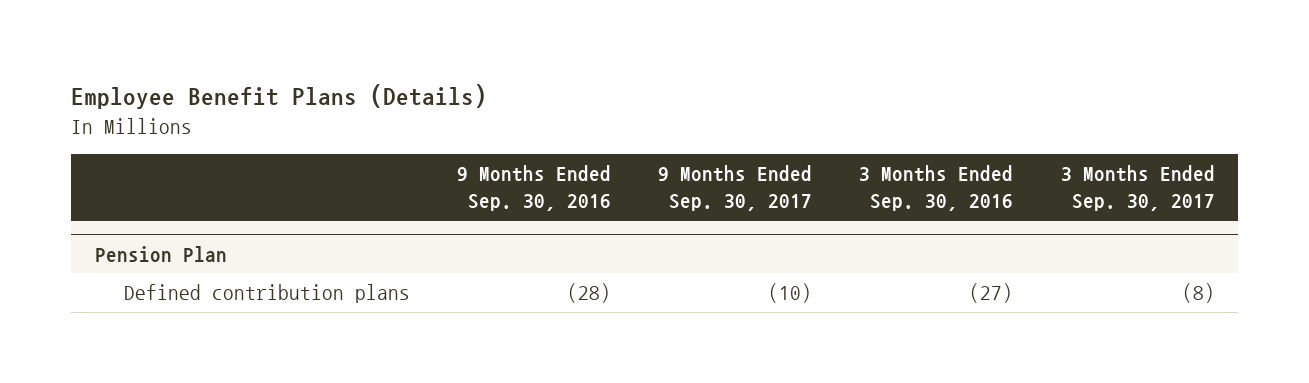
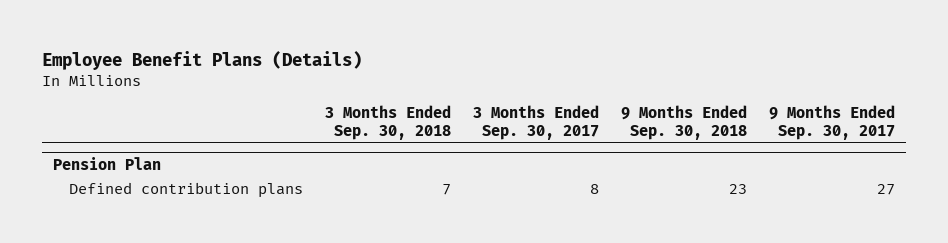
[457,165,612,212] 9 Months Ended Sep. 30, 2016 -> none
[859,165,1014,212] 3 Months Ended Sep. 30, 2016 -> none
none -> [325,105,452,140] 3 Months Ended Sep. 30, 2018
none -> [621,105,748,140] 9 Months Ended Sep. 30, 2018
[768,283,813,304] (10) -> [876,184,895,196] 27
[1181,283,1215,304] (8) -> [590,184,600,195] 8

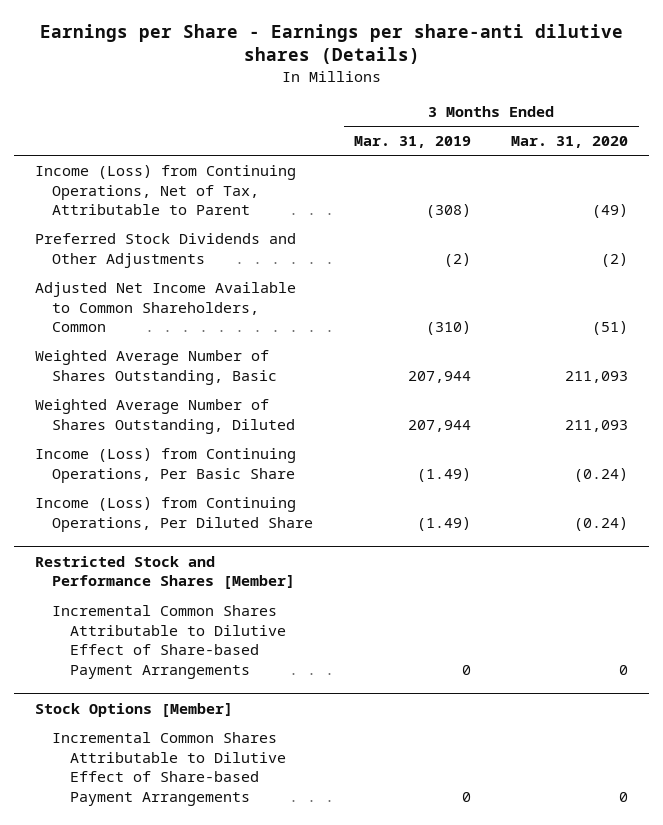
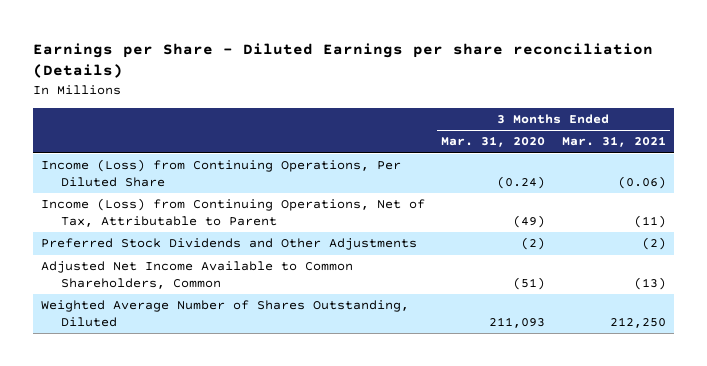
[39,23,623,65] Earnings per Share - Earnings per share-anti dilutive shares (Details) -> [32,43,653,79] Earnings per Share - Diluted Earnings per share reconciliation (Details)
[353,136,471,149] Mar. 31, 2019 -> none
none -> [561,136,666,148] Mar. 31, 2021
[34,497,314,532] Income (Loss) from Continuing Operations, Per Diluted Share -> [41,159,402,187] Income (Loss) from Continuing Operations, Per Diluted Share
[34,350,278,385] Weighted Average Number of Shares Outstanding, Basic -> none
[34,448,296,483] Income (Loss) from Continuing Operations, Per Basic Share -> none
[34,555,296,590] Restricted Stock and Performance Shares [Member] -> none
[52,605,287,679] Incremental Common Shares Attributable to Dilutive Effect of Share-based Payment Arrangements -> none
[34,702,233,717] Stock Options [Member] -> none
[52,732,287,806] Incremental Common Shares Attributable to Dilutive Effect of Share-based Payment Arrangements -> none

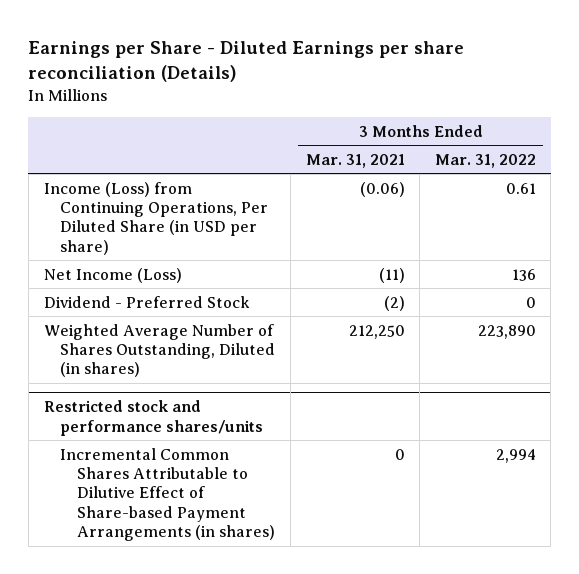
[441,136,546,148] Mar. 31, 2020 -> none
none -> [434,153,536,168] Mar. 31, 2022
[41,261,354,289] Adjusted Net Income Available to Common Shareholders, Common -> none
[41,159,402,187] Income (Loss) from Continuing Operations, Per Diluted Share -> [43,181,269,255] Income (Loss) from Continuing Operations, Per Diluted Share (in USD per share)
[41,198,426,227] Income (Loss) from Continuing Operations, Net of Tax, Attributable to Parent -> [43,267,182,283] Net Income (Loss)
[41,238,418,251] Preferred Stock Dividends and Other Adjustments -> [43,295,250,308] Dividend - Preferred Stock
[41,300,410,327] Weighted Average Number of Shares Outstanding, Diluted -> [43,323,276,378] Weighted Average Number of Shares Outstanding, Diluted (in shares)
none -> [43,400,264,436] Restricted stock and performance shares/units
none -> [60,447,276,542] Incremental Common Shares Attributable to Dilutive Effect of Share-based Payment Arrangements (in shares)

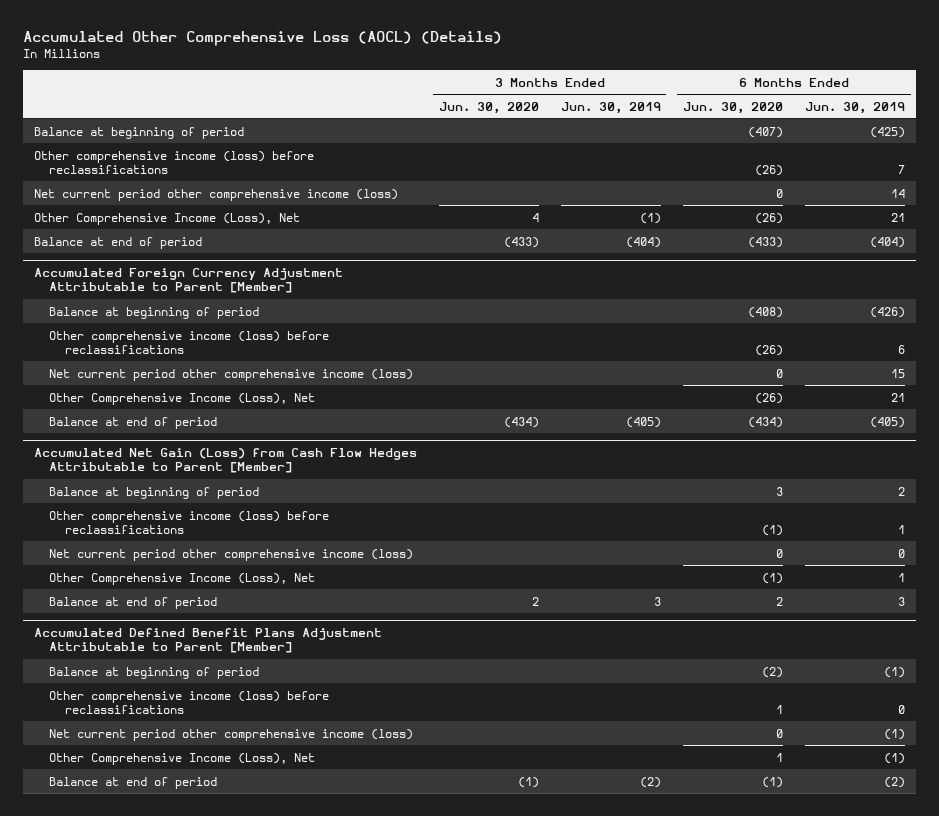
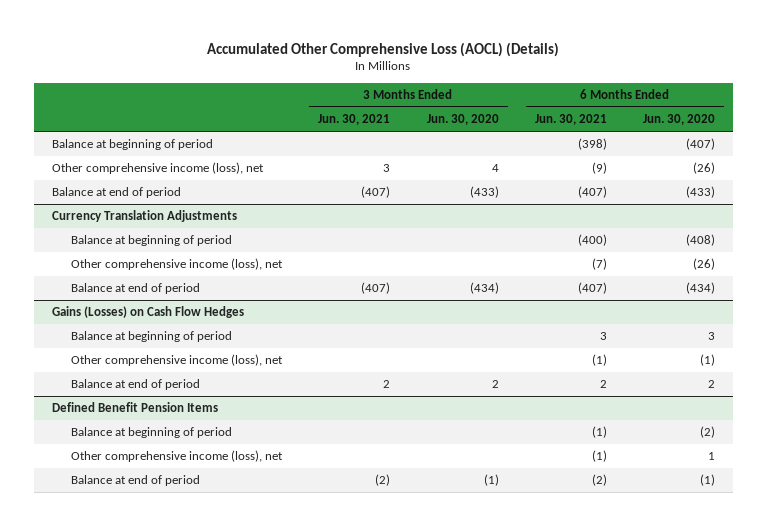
[560,101,661,114] Jun. 30, 2019 -> none
[805,101,906,114] Jun. 30, 2019 -> none
none -> [318,114,391,126] Jun. 30, 2021
none -> [534,114,607,126] Jun. 30, 2021
[33,150,314,175] Other comprehensive income (loss) before reclassifications -> none
[33,188,398,201] Net current period other comprehensive income (loss) -> none
[33,212,300,225] Other Comprehensive Income (Loss), Net -> [52,162,265,175] Other comprehensive income (loss), net
[33,267,343,294] Accumulated Foreign Currency Adjustment Attributable to Parent [Member] -> [52,210,238,223] Currency Translation Adjustments
[49,330,330,355] Other comprehensive income (loss) before reclassifications -> none
[49,368,414,381] Net current period other comprehensive income (loss) -> none
[49,392,316,405] Other Comprehensive Income (Loss), Net -> [71,258,284,271] Other comprehensive income (loss), net
[33,447,417,474] Accumulated Net Gain (Loss) from Cash Flow Hedges Attributable to Parent [Member] -> [52,306,245,319] Gains (Losses) on Cash Flow Hedges
[49,510,330,535] Other comprehensive income (loss) before reclassifications -> none
[49,548,414,561] Net current period other comprehensive income (loss) -> none
[49,572,316,585] Other Comprehensive Income (Loss), Net -> [71,354,284,367] Other comprehensive income (loss), net
[33,627,382,654] Accumulated Defined Benefit Plans Adjustment Attributable to Parent [Member] -> [52,402,219,413] Defined Benefit Pension Items
[49,690,330,715] Other comprehensive income (loss) before reclassifications -> none
[49,728,414,741] Net current period other comprehensive income (loss) -> none
[49,752,316,765] Other Comprehensive Income (Loss), Net -> [71,450,284,463] Other comprehensive income (loss), net

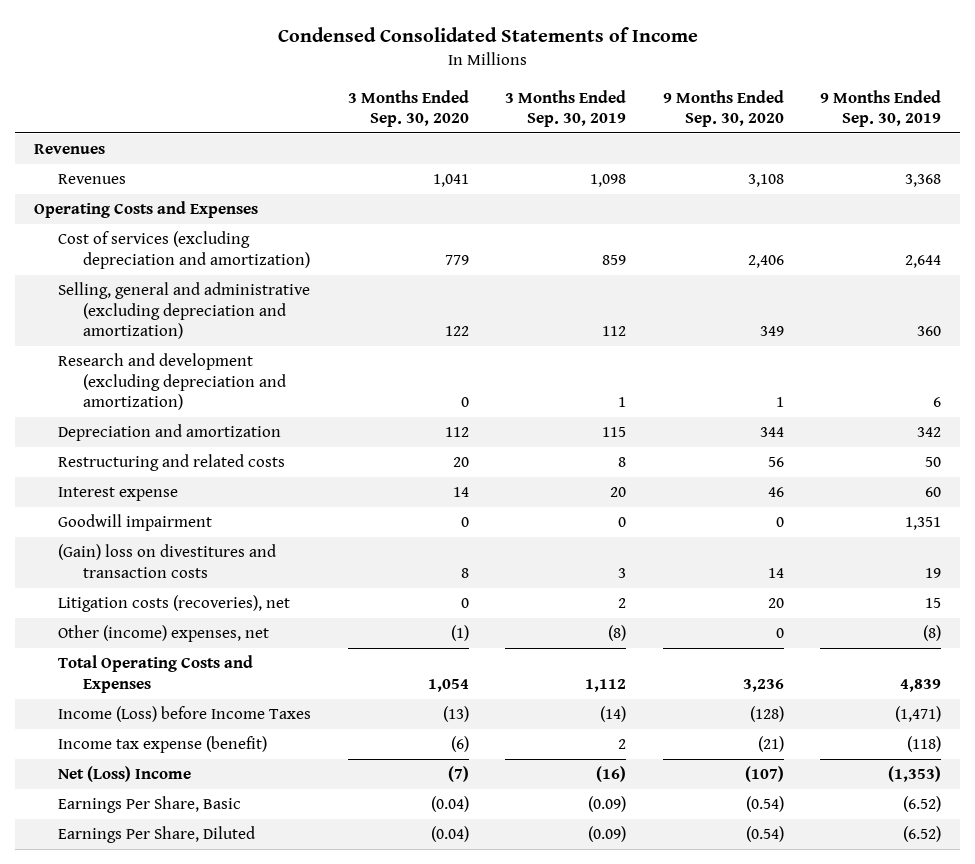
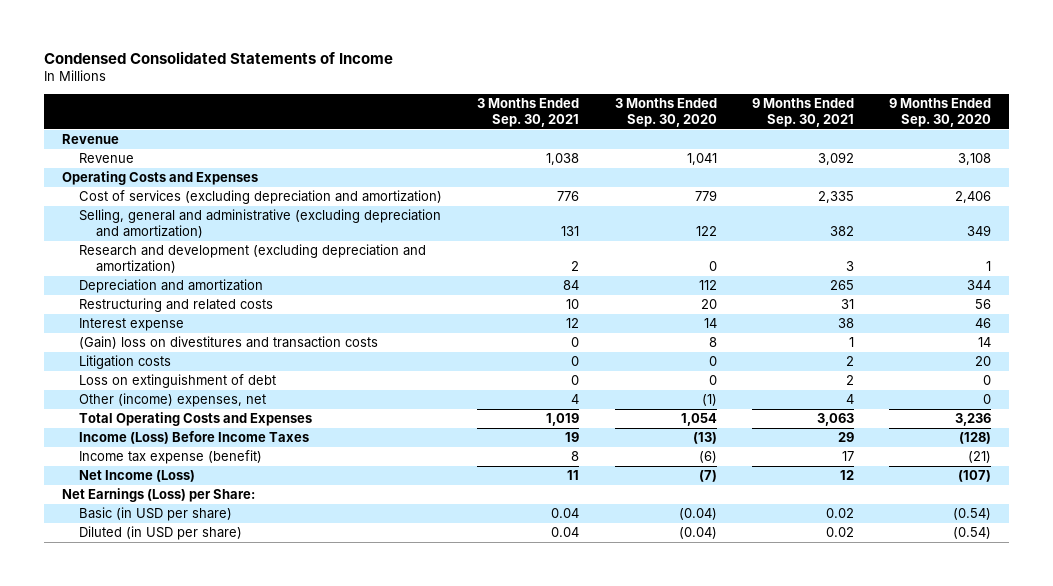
[505,89,627,127] 3 Months Ended Sep. 30, 2019 -> none
[820,89,942,127] 9 Months Ended Sep. 30, 2019 -> none
none -> [477,98,580,128] 3 Months Ended Sep. 30, 2021
none -> [751,98,854,128] 9 Months Ended Sep. 30, 2021
[33,144,105,155] Revenues -> [61,134,119,145] Revenue
[58,174,127,185] Revenues -> [79,153,135,164] Revenue
[58,514,213,532] Goodwill impairment -> none
[58,595,291,613] Litigation costs (recoveries), net -> [79,355,172,370] Litigation costs
none -> [79,374,277,389] Loss on extinguishment of debt
[58,706,312,723] Income (Loss) before Income Taxes -> [79,431,310,445] Income (Loss) Before Income Taxes
[58,766,192,783] Net (Loss) Income -> [79,470,196,483] Net Income (Loss)
none -> [61,488,255,503] Net Earnings (Loss) per Share:
[58,796,242,814] Earnings Per Share, Basic -> [79,507,233,522] Basic (in USD per share)
[58,826,256,844] Earnings Per Share, Diluted -> [79,526,243,541] Diluted (in USD per share)

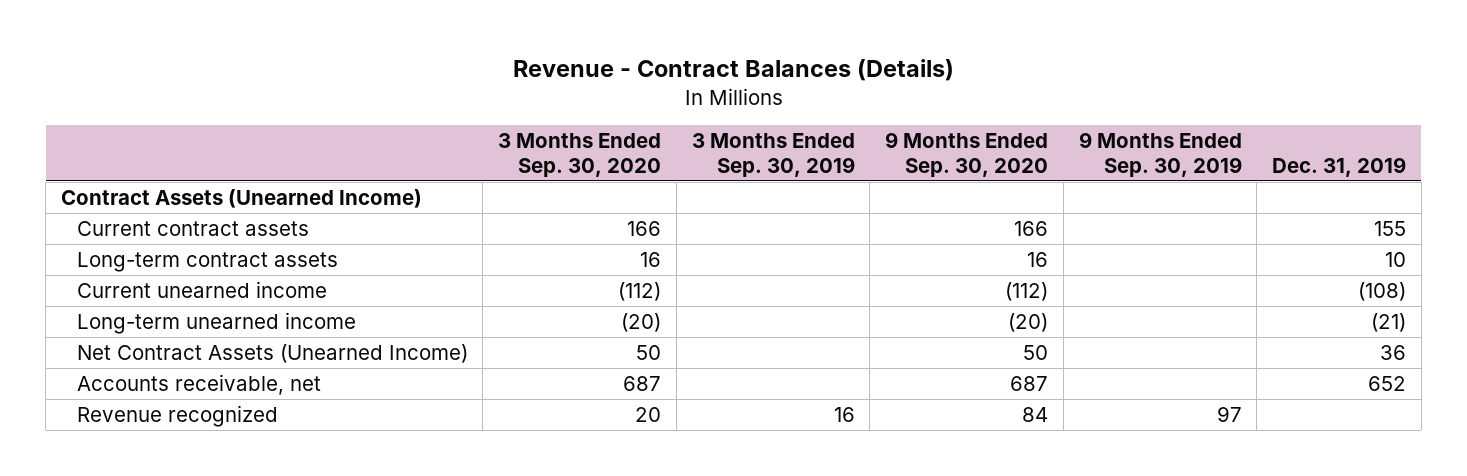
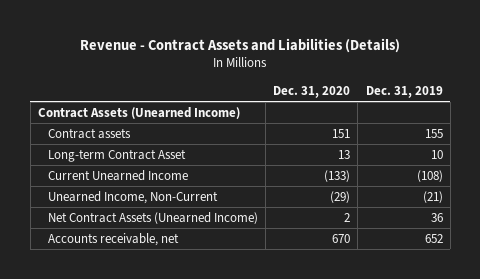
[512,59,954,82] Revenue - Contract Balances (Details) -> [80,38,401,54] Revenue - Contract Assets and Liabilities (Details)
[498,132,662,177] 3 Months Ended Sep. 30, 2020 -> none
[691,132,855,177] 3 Months Ended Sep. 30, 2019 -> none
[885,131,1049,177] 9 Months Ended Sep. 30, 2020 -> none
[1078,131,1242,177] 9 Months Ended Sep. 30, 2019 -> none
none -> [273,86,351,99] Dec. 31, 2020
[76,220,309,236] Current contract assets -> [47,127,131,139] Contract assets
[76,251,338,272] Long-term contract assets -> [47,148,186,162] Long-term Contract Asset
[76,280,327,298] Current unearned income -> [47,169,188,181] Current Unearned Income
[76,311,356,334] Long-term unearned income -> [47,190,218,204] Unearned Income, Non-Current
[76,404,278,427] Revenue recognized -> none

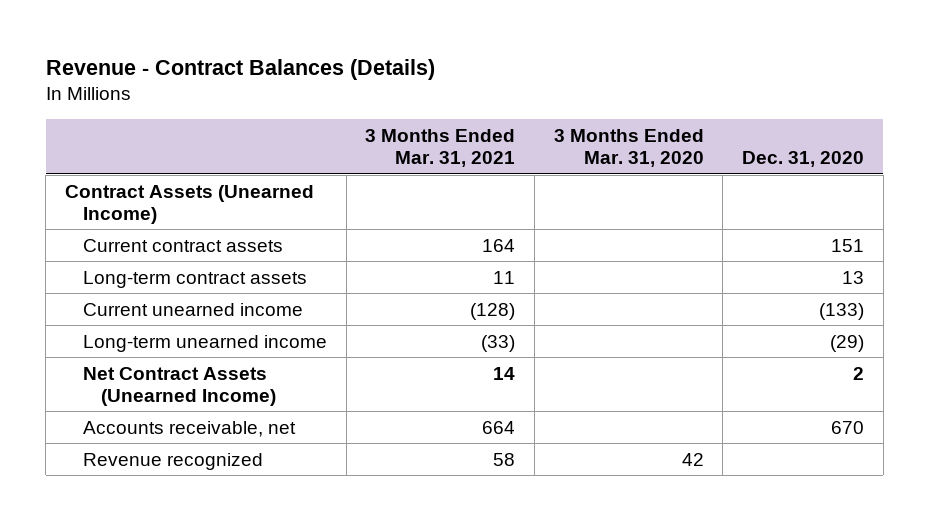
[80,38,401,54] Revenue - Contract Assets and Liabilities (Details) -> [45,58,435,80] Revenue - Contract Balances (Details)
[365,86,443,99] Dec. 31, 2019 -> none
none -> [365,128,516,167] 3 Months Ended Mar. 31, 2021
none -> [553,128,704,167] 3 Months Ended Mar. 31, 2020
[47,127,131,139] Contract assets -> [83,238,284,252] Current contract assets
[47,148,186,162] Long-term Contract Asset -> [83,270,308,288] Long-term contract assets
[47,169,188,181] Current Unearned Income -> [83,302,304,316] Current unearned income
[47,190,218,204] Unearned Income, Non-Current -> [83,334,328,352] Long-term unearned income
none -> [83,452,264,470] Revenue recognized

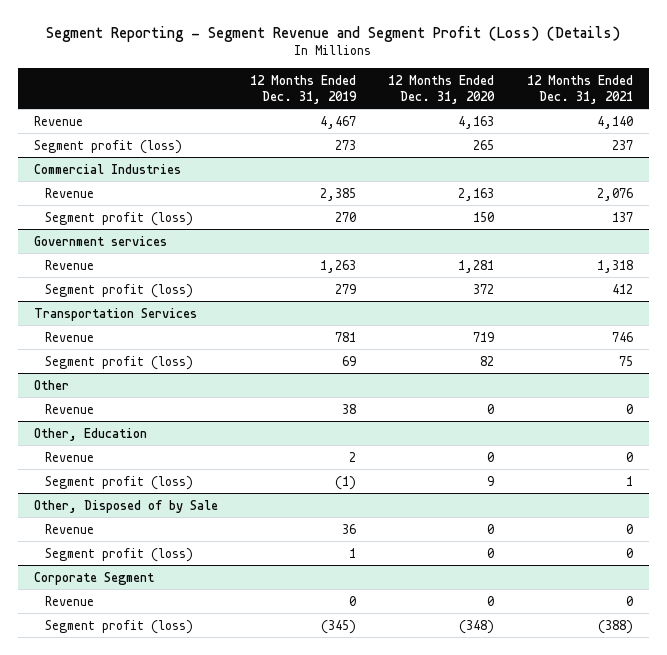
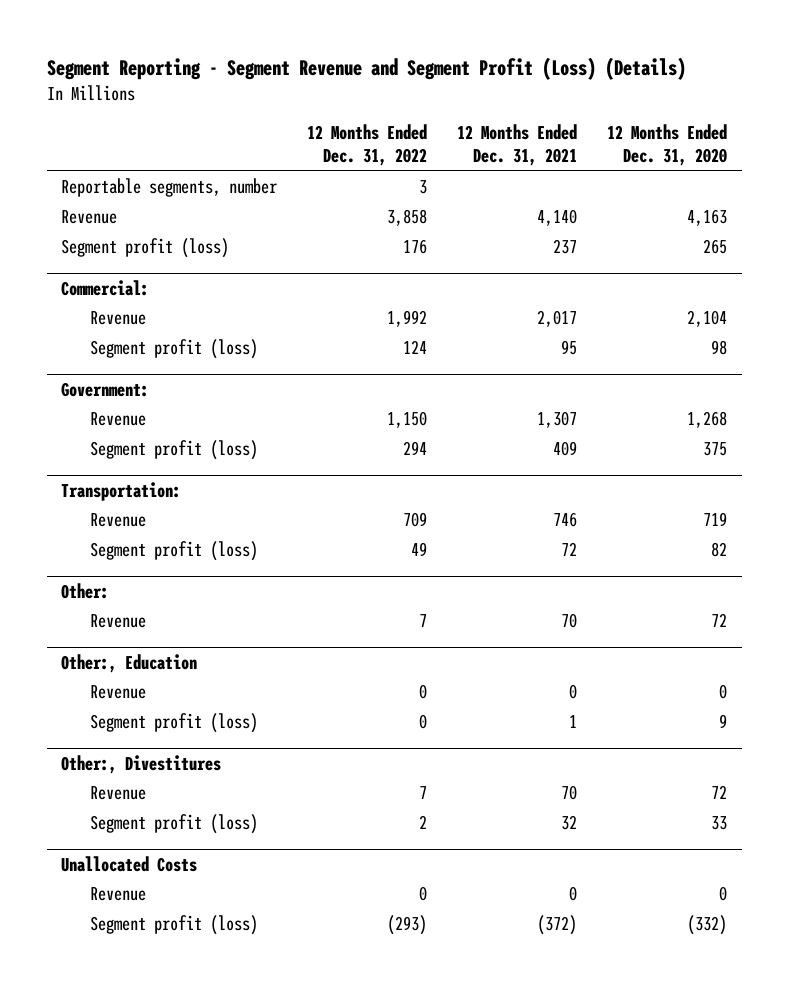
[250,74,358,104] 12 Months Ended Dec. 31, 2019 -> none
none -> [307,124,428,167] 12 Months Ended Dec. 31, 2022
none -> [61,178,278,198] Reportable segments, number
[34,163,182,174] Commercial Industries -> [61,279,150,296] Commercial:
[458,187,495,201] 2,163 -> [687,310,728,328] 2,104
[596,187,633,201] 2,076 -> [537,310,578,328] 2,017
[473,211,495,222] 150 -> [711,340,728,356] 98
[611,211,633,222] 137 -> [561,340,578,356] 95
[34,235,168,246] Government services -> [61,381,150,397] Government:
[458,259,495,273] 1,281 -> [687,411,728,429] 1,268
[596,259,633,273] 1,318 -> [537,411,578,429] 1,307
[473,283,495,294] 372 -> [703,442,728,457] 375
[611,283,633,294] 412 -> [553,441,578,457] 409
[34,307,198,321] Transportation Services -> [61,481,182,501] Transportation:
[618,355,633,366] 75 -> [561,542,578,557] 72
[34,379,70,390] Other -> [61,582,110,599] Other:
[487,403,495,414] 0 -> [711,613,728,628] 72
[625,403,633,414] 0 -> [561,613,578,629] 70
[34,427,148,441] Other, Education -> [61,653,198,673] Other:, Education
[34,499,219,513] Other, Disposed of by Sale -> none
none -> [61,754,222,774] Other:, Divestitures
[487,523,495,534] 0 -> [711,785,728,800] 72
[625,523,633,534] 0 -> [561,785,578,801] 70
[487,547,495,558] 0 -> [711,816,728,831] 33
[625,547,633,558] 0 -> [561,815,578,831] 32
[34,571,155,585] Corporate Segment -> [61,855,198,872] Unallocated Costs
[459,619,495,634] (348) -> [687,915,728,936] (332)
[597,619,633,634] (388) -> [537,915,578,936] (372)

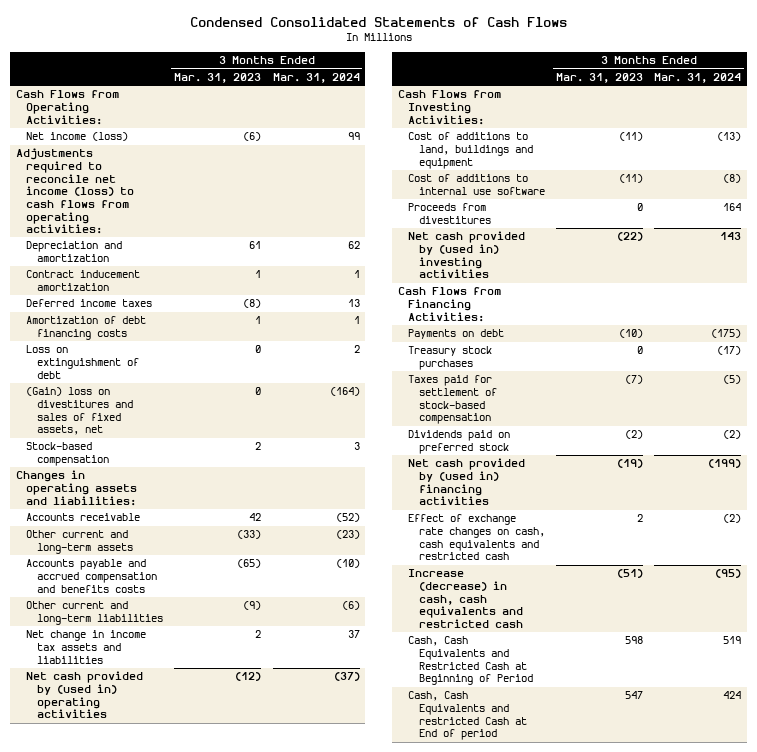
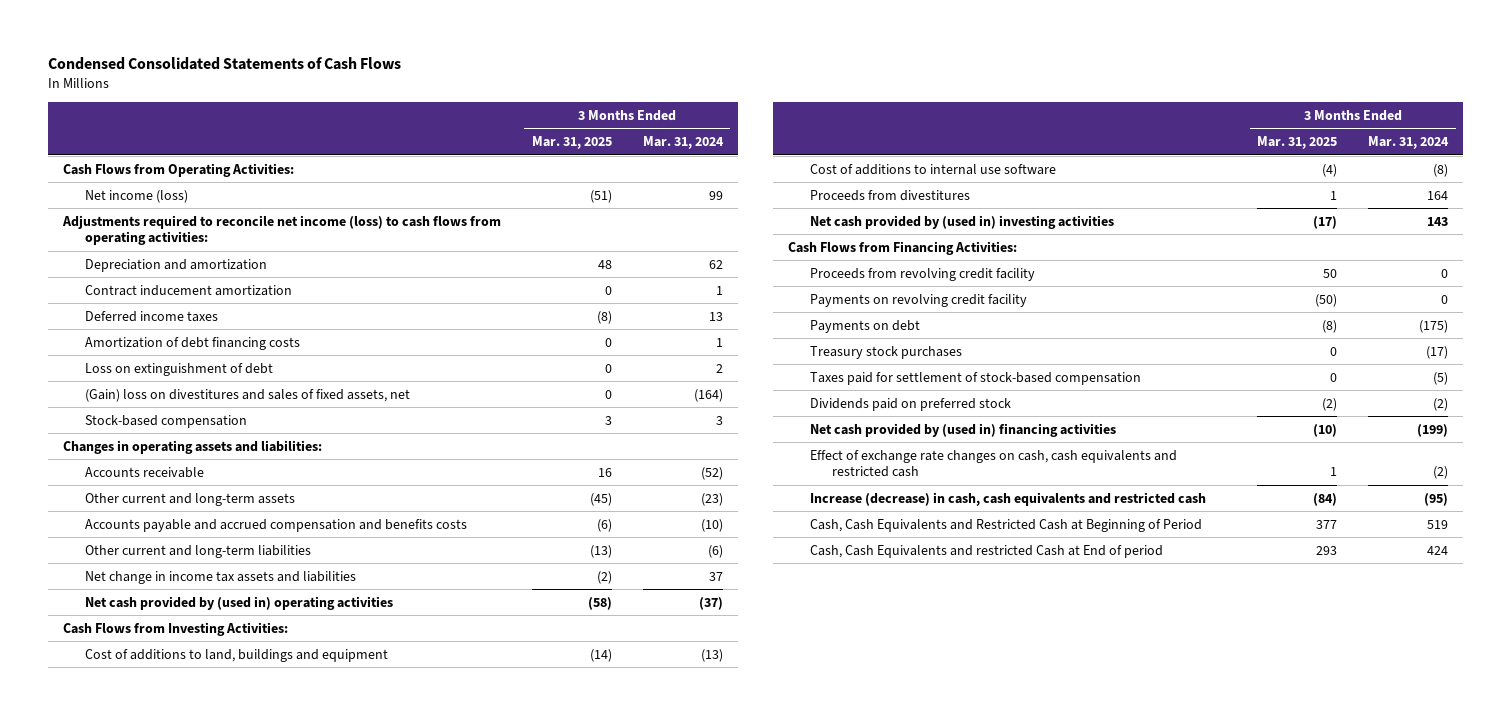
[174,72,262,83] Mar. 31, 2023 -> none
none -> [531,136,612,150] Mar. 31, 2025
none -> [810,267,1036,281] Proceeds from revolving credit facility
none -> [810,293,1028,307] Payments on revolving credit facility

